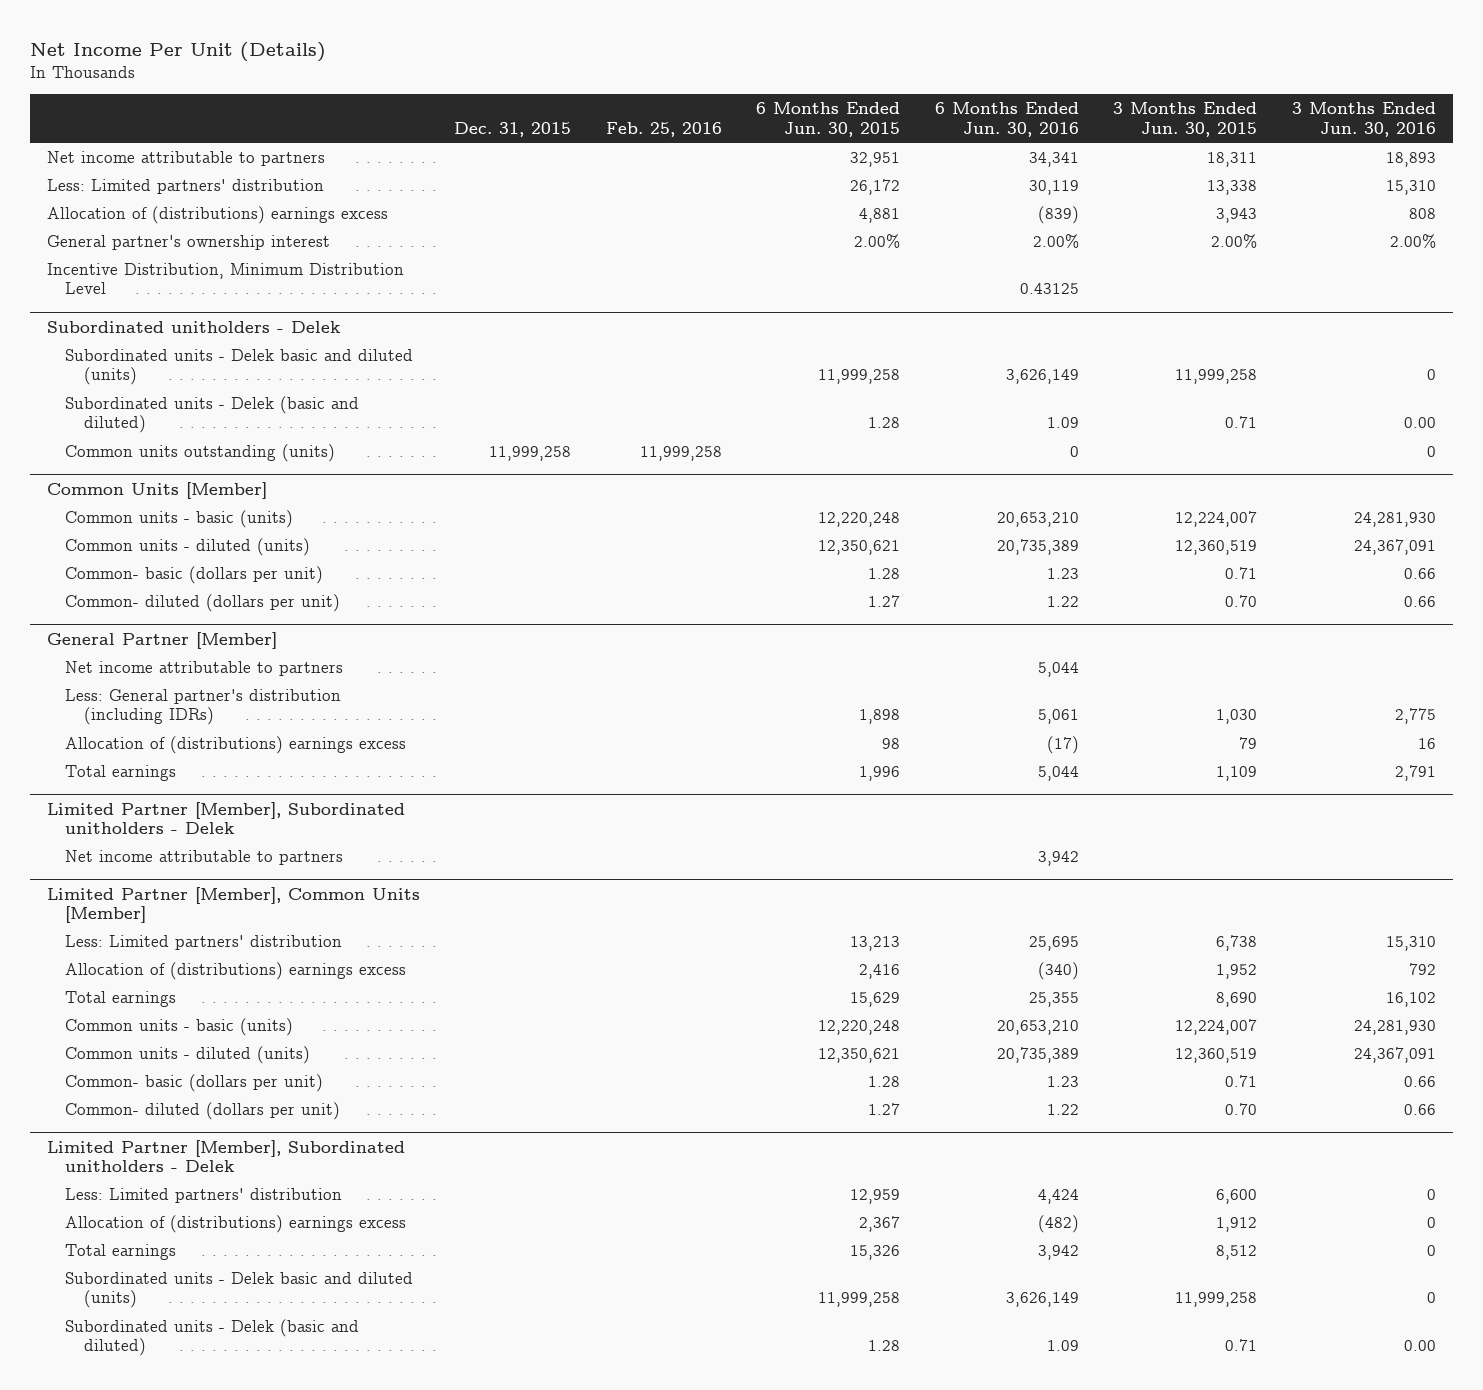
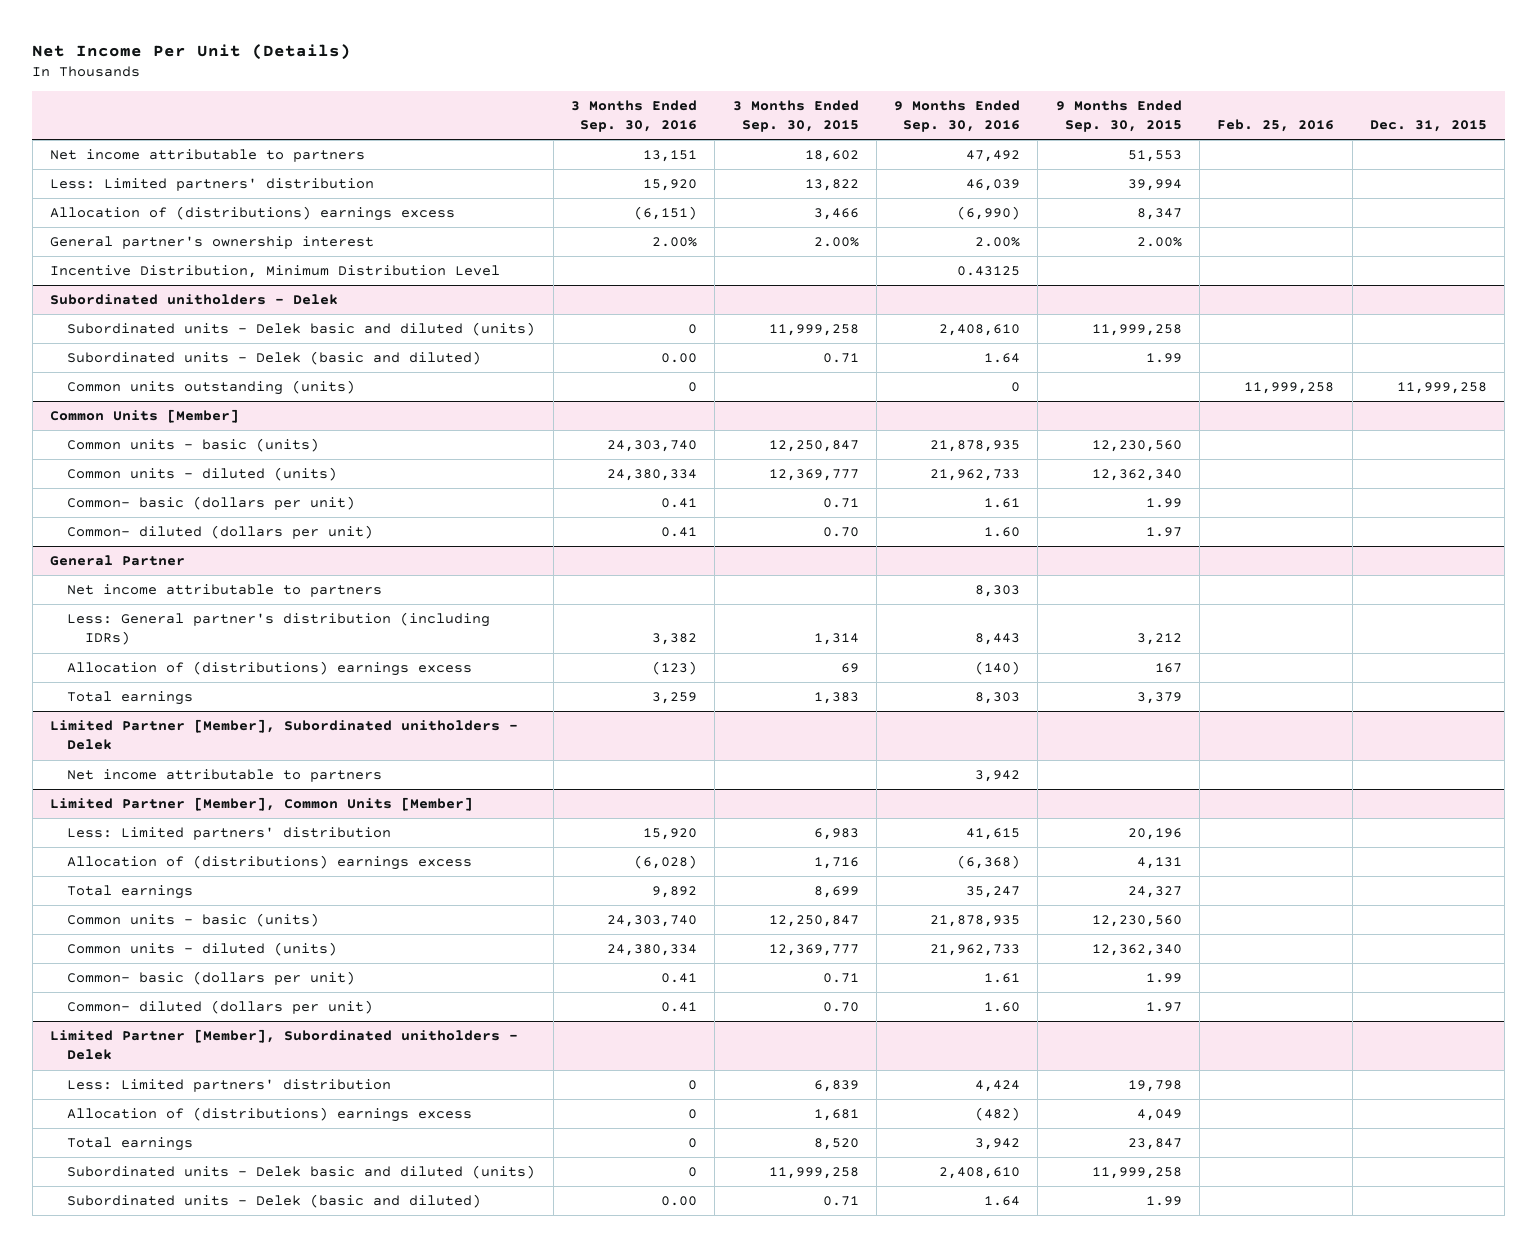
[756,102,901,137] 6 Months Ended Jun. 30, 2015 -> none
[934,102,1079,137] 6 Months Ended Jun. 30, 2016 -> none
[1113,102,1258,137] 3 Months Ended Jun. 30, 2015 -> none
[1291,102,1436,137] 3 Months Ended Jun. 30, 2016 -> none
none -> [570,99,697,133] 3 Months Ended Sep. 30, 2016
none -> [732,99,859,133] 3 Months Ended Sep. 30, 2015
none -> [894,99,1021,133] 9 Months Ended Sep. 30, 2016
none -> [1055,99,1182,133] 9 Months Ended Sep. 30, 2015
[47,631,278,649] General Partner [Member] -> [49,555,185,567] General Partner

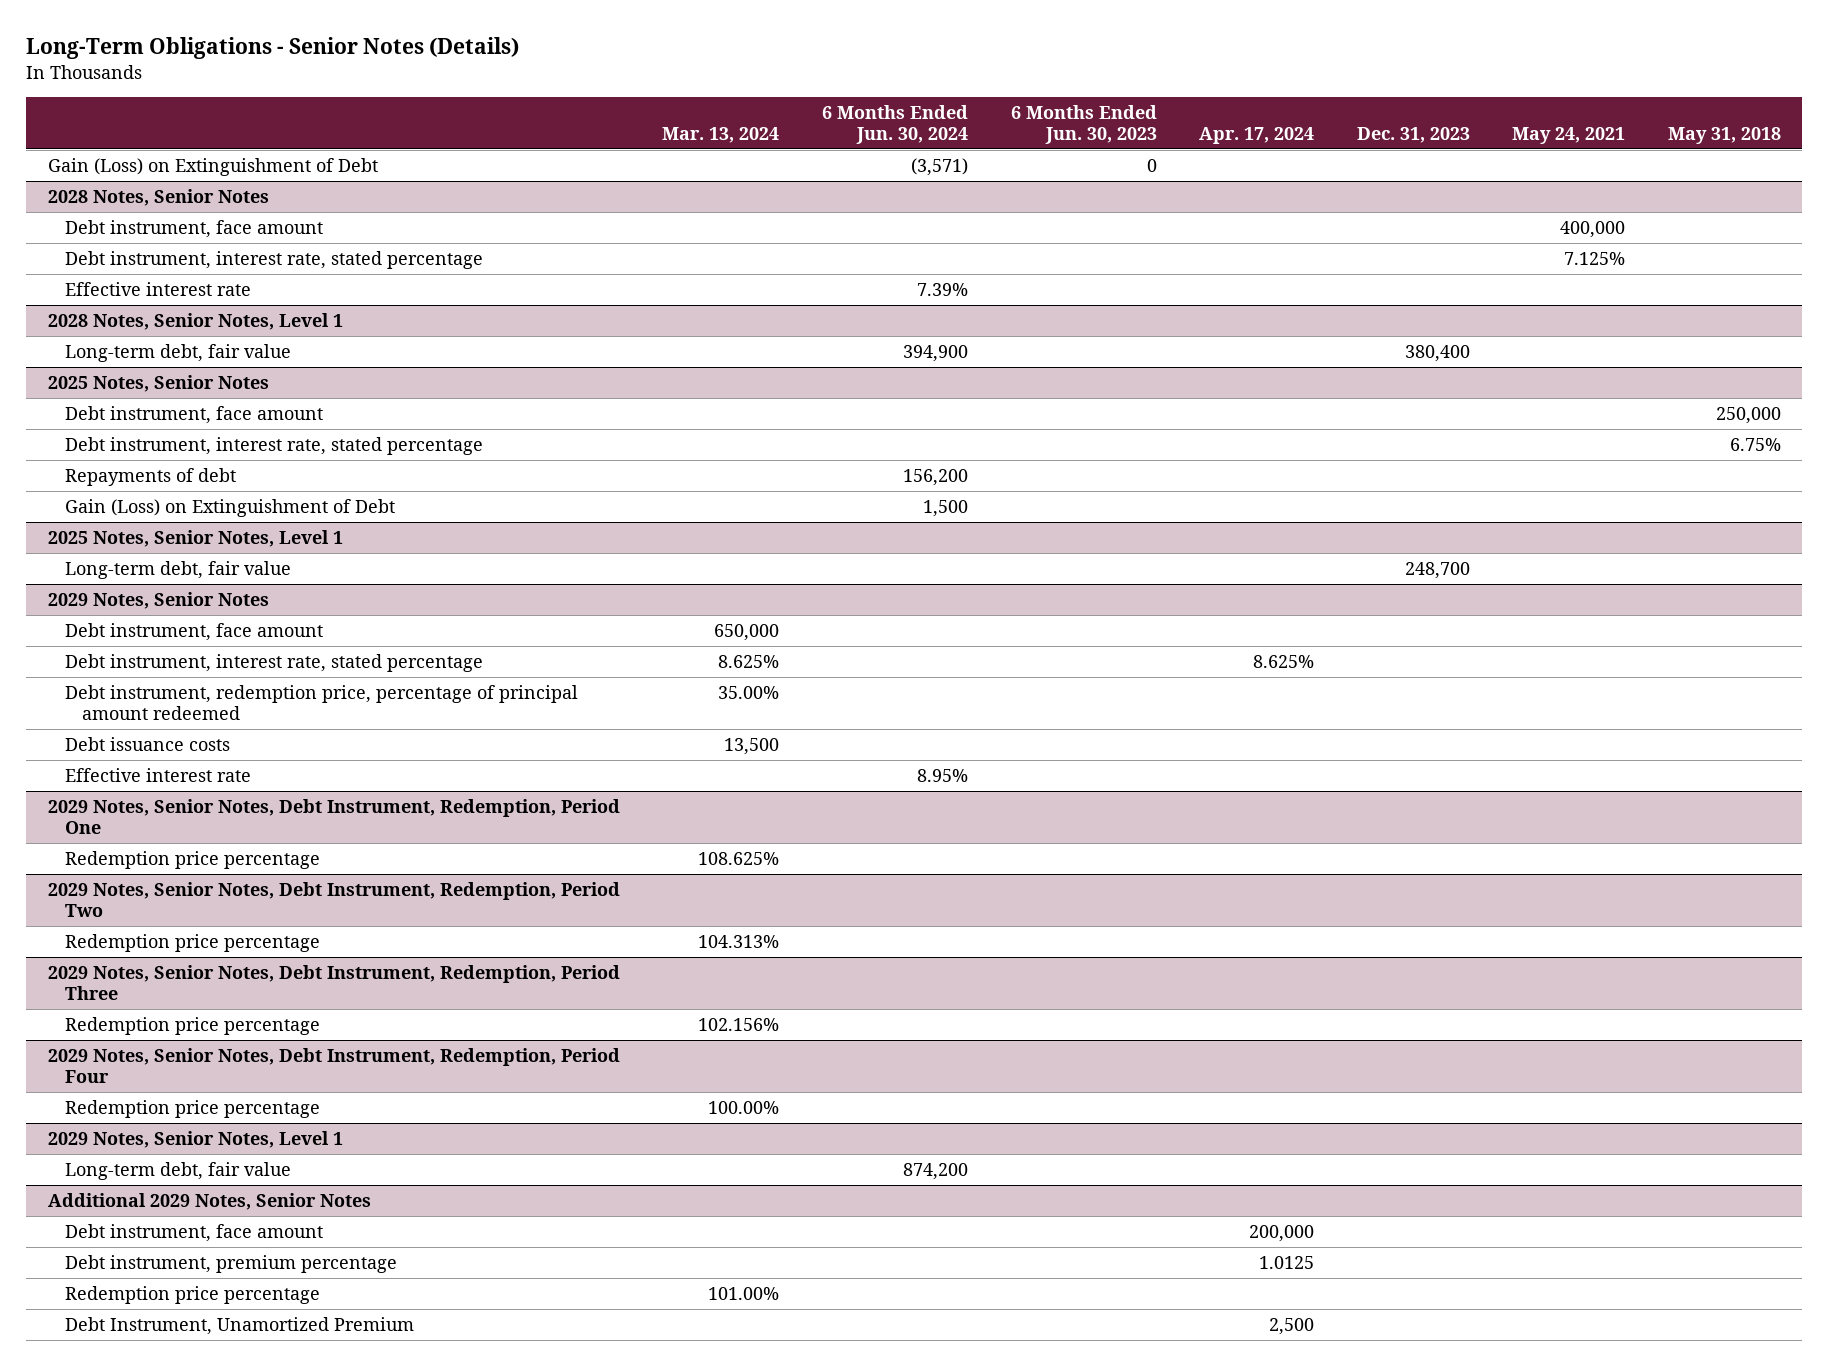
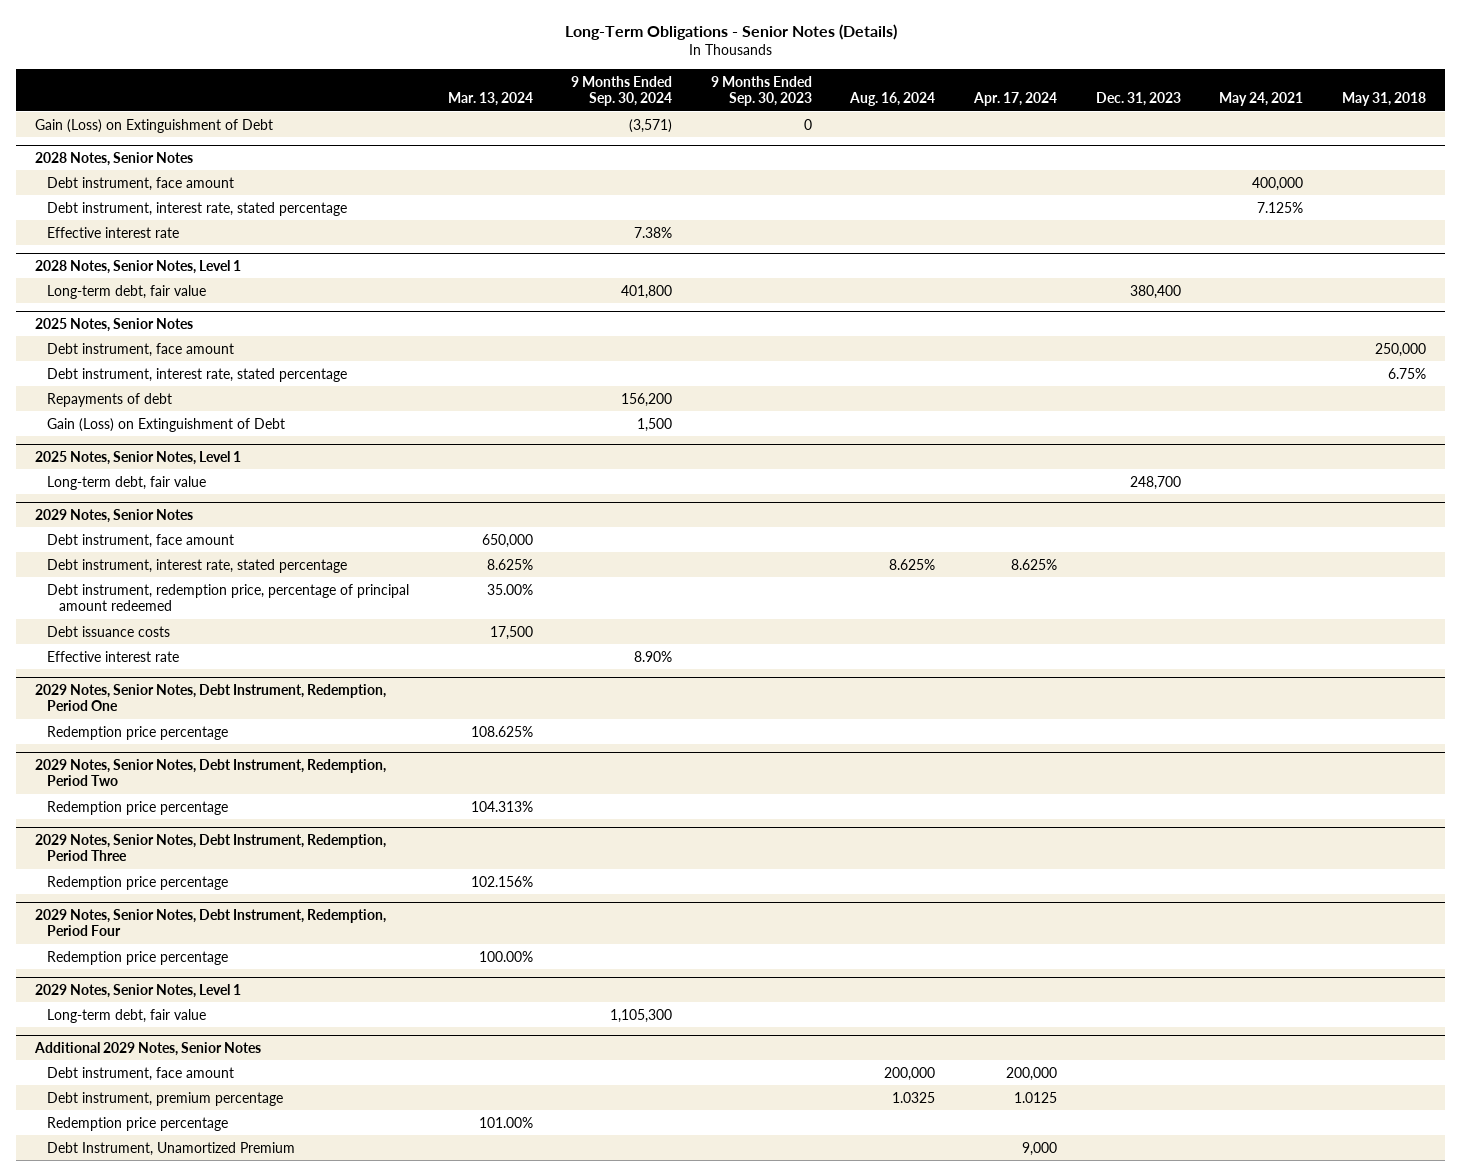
[821,104,968,144] 6 Months Ended Jun. 30, 2024 -> none
[1010,104,1157,144] 6 Months Ended Jun. 30, 2023 -> none
none -> [571,75,673,107] 9 Months Ended Sep. 30, 2024
none -> [710,75,812,107] 9 Months Ended Sep. 30, 2023
none -> [849,92,936,107] Aug. 16, 2024
[724,737,780,755] 13,500 -> [489,625,533,640] 17,500
[1269,1317,1315,1335] 2,500 -> [1022,1141,1058,1156] 9,000

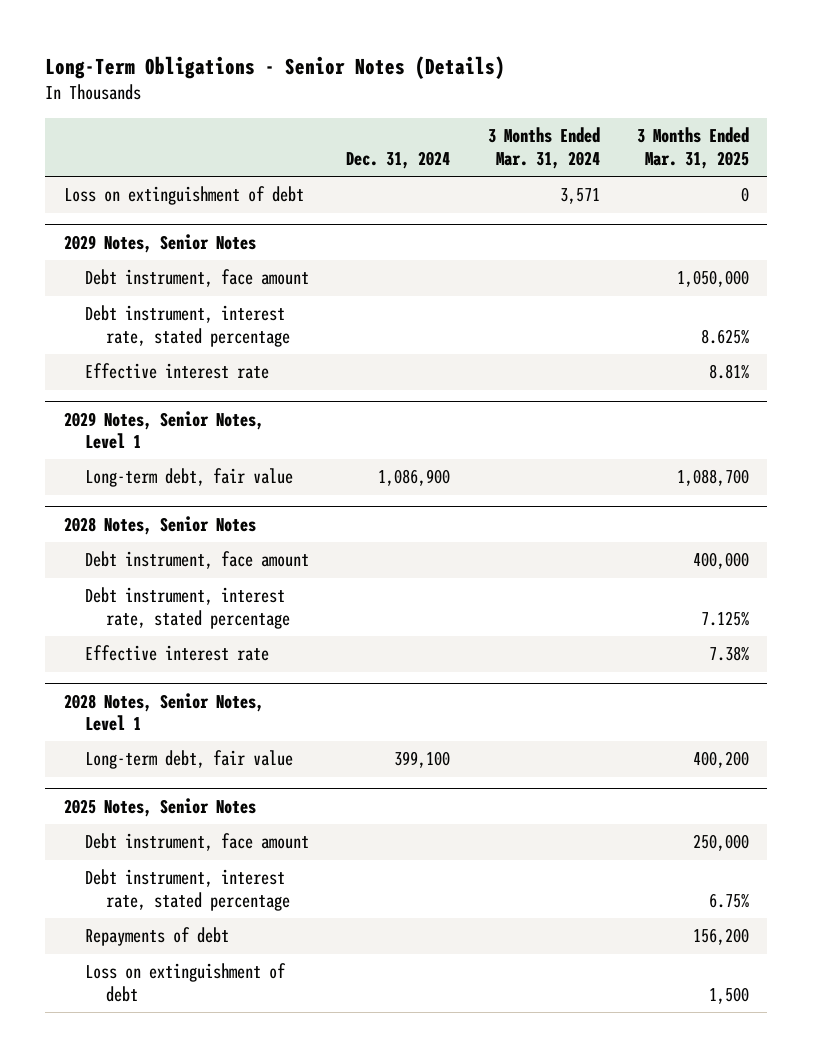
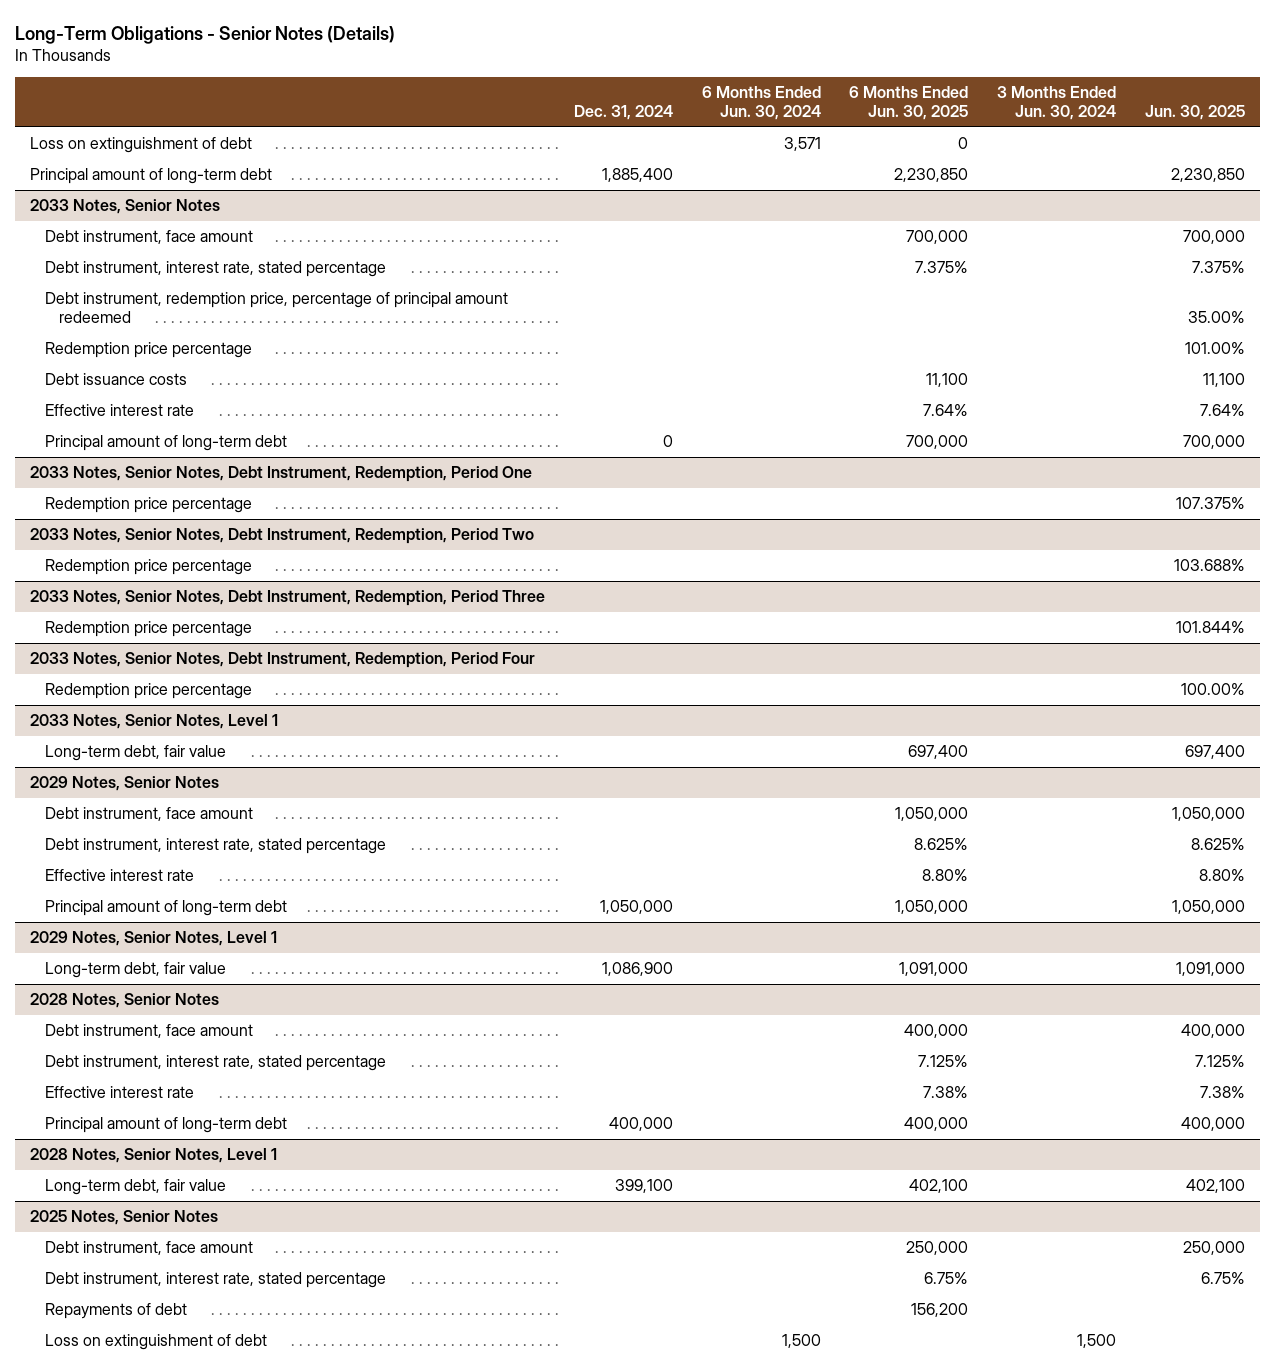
[487,127,600,169] 3 Months Ended Mar. 31, 2024 -> none
[636,127,749,169] 3 Months Ended Mar. 31, 2025 -> none
none -> [701,86,821,121] 6 Months Ended Jun. 30, 2024
none -> [849,86,969,121] 6 Months Ended Jun. 30, 2025
none -> [997,86,1117,121] 3 Months Ended Jun. 30, 2024
none -> [1145,105,1246,121] Jun. 30, 2025
none -> [29,168,272,185] Principal amount of long-term debt
none -> [29,199,220,215] 2033 Notes, Senior Notes
none -> [44,230,253,245] Debt instrument, face amount
none -> [44,261,386,278] Debt instrument, interest rate, stated percentage
none -> [44,292,508,324] Debt instrument, redemption price, percentage of principal amount redeemed
none -> [44,342,252,359] Redemption price percentage
none -> [44,373,187,386] Debt issuance costs
none -> [44,404,194,417] Effective interest rate
none -> [44,435,287,452] Principal amount of long-term debt
none -> [29,466,532,483] 2033 Notes, Senior Notes, Debt Instrument, Redemption, Period One
none -> [44,497,252,514] Redemption price percentage
none -> [29,528,534,545] 2033 Notes, Senior Notes, Debt Instrument, Redemption, Period Two
none -> [44,559,252,576] Redemption price percentage
none -> [29,590,545,607] 2033 Notes, Senior Notes, Debt Instrument, Redemption, Period Three
none -> [44,621,252,638] Redemption price percentage
none -> [29,652,535,669] 2033 Notes, Senior Notes, Debt Instrument, Redemption, Period Four
none -> [44,683,252,700] Redemption price percentage
none -> [29,714,278,730] 2033 Notes, Senior Notes, Level 1
none -> [44,745,226,762] Long-term debt, fair value
none -> [44,900,287,917] Principal amount of long-term debt
none -> [44,1117,287,1134] Principal amount of long-term debt

